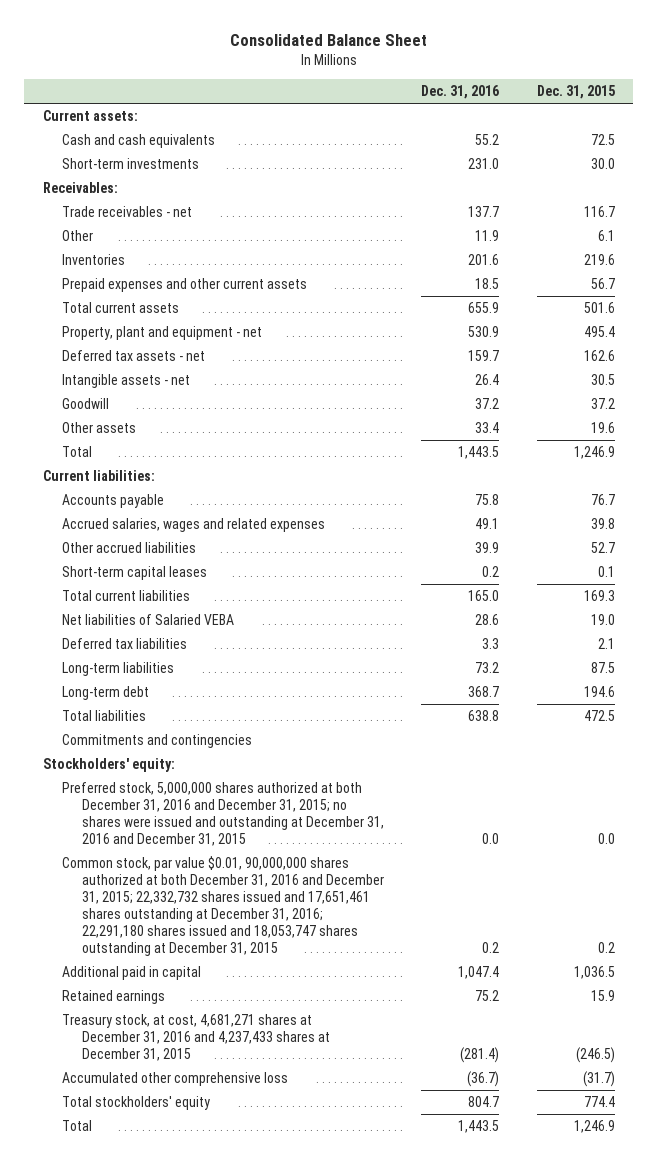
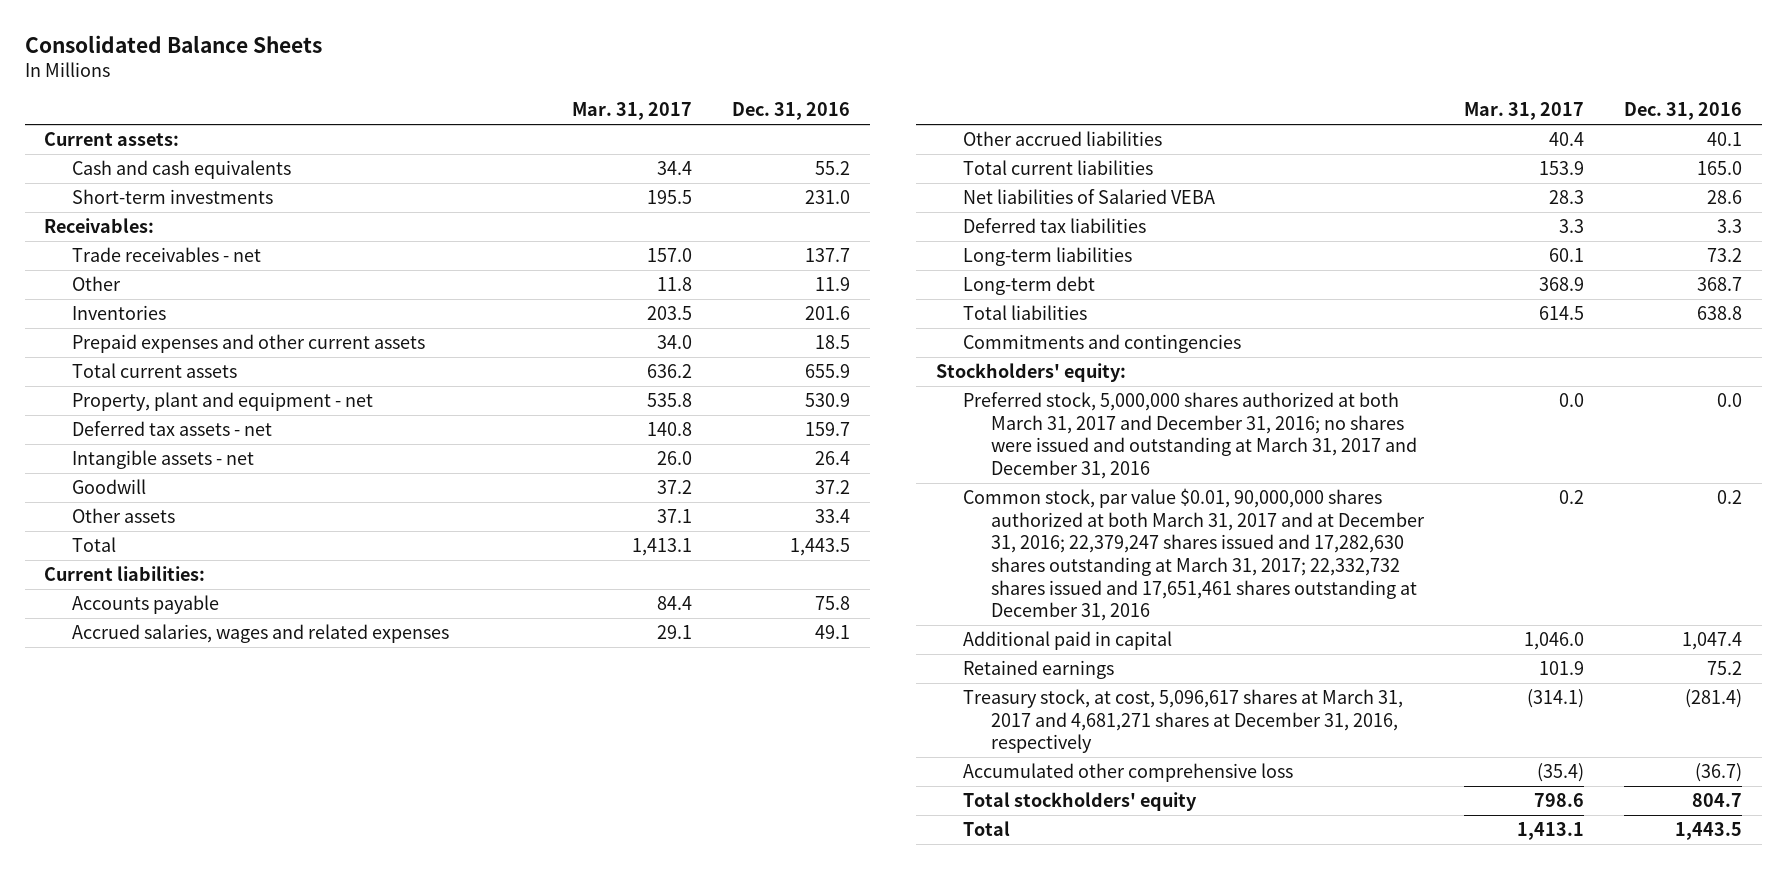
[229,33,427,46] Consolidated Balance Sheet -> [24,34,322,53] Consolidated Balance Sheets
[536,85,615,100] Dec. 31, 2015 -> none
none -> [572,102,693,121] Mar. 31, 2017
[62,566,208,581] Short-term capital leases -> none
[475,542,500,554] 39.9 -> [1706,131,1742,146] 40.1
[62,782,385,846] Preferred stock, 5,000,000 shares authorized at both December 31, 2016 and December 31, 2015; no shares were issued and outstanding at December 31, 2016 and December 31, 2015 -> [963,391,1417,479] Preferred stock, 5,000,000 shares authorized at both March 31, 2017 and December 31, 2016; no shares were issued and outstanding at March 31, 2017 and December 31, 2016
[62,856,385,956] Common stock, par value $0.01, 90,000,000 shares authorized at both December 31, 2016 and December 31, 2015; 22,332,732 shares issued and 17,651,461 shares outstanding at December 31, 2016; 22,291,180 shares issued and 18,053,747 shares outstanding at December 31, 2015 -> [963,487,1425,622] Common stock, par value $0.01, 90,000,000 shares authorized at both March 31, 2017 and at December 31, 2016; 22,379,247 shares issued and 17,282,630 shares outstanding at March 31, 2017; 22,332,732 shares issued and 17,651,461 shares outstanding at December 31, 2016
[62,1014,331,1061] Treasury stock, at cost, 4,681,271 shares at December 31, 2016 and 4,237,433 shares at December 31, 2015 -> [963,688,1404,754] Treasury stock, at cost, 5,096,617 shares at March 31, 2017 and 4,681,271 shares at December 31, 2016, respectively

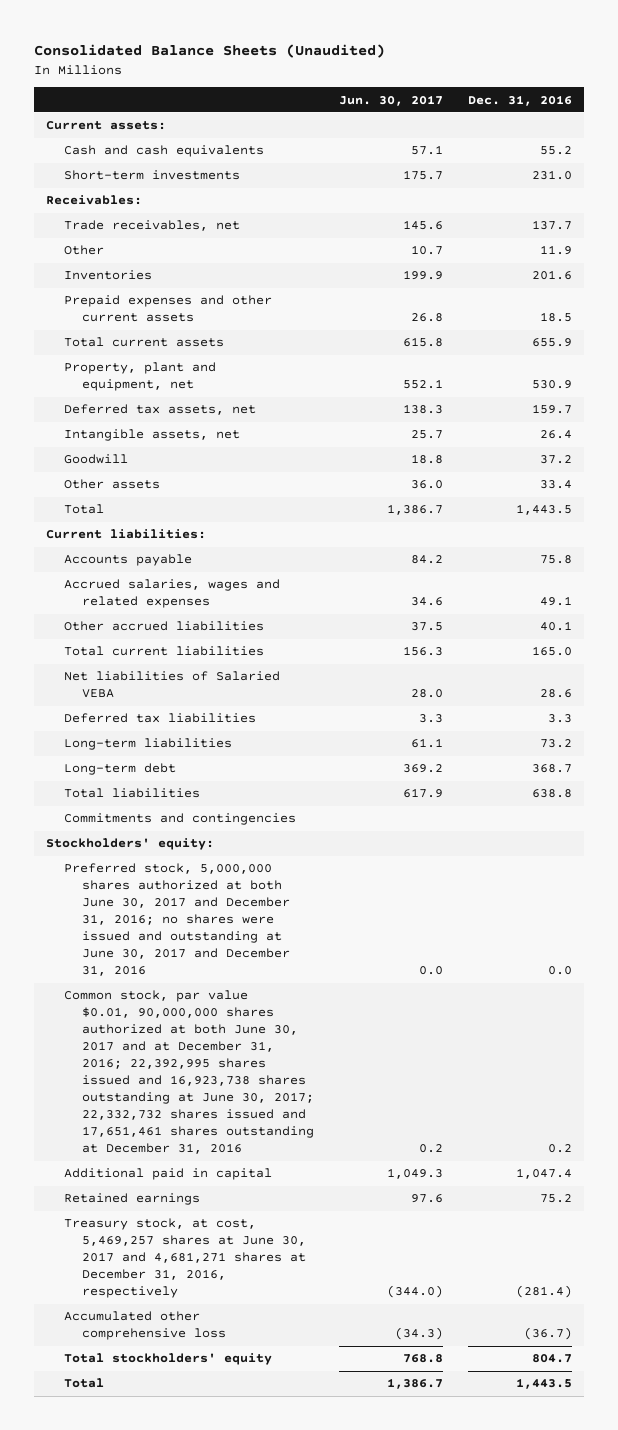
[24,34,322,53] Consolidated Balance Sheets -> [33,44,385,59] Consolidated Balance Sheets (Unaudited)
[572,102,693,121] Mar. 31, 2017 -> none
none -> [339,94,444,106] Jun. 30, 2017
[71,246,261,262] Trade receivables - net -> [64,220,241,232] Trade receivables, net
[71,391,373,411] Property, plant and equipment - net -> [64,362,217,392] Property, plant and equipment, net
[71,420,272,436] Deferred tax assets - net -> [64,404,257,416] Deferred tax assets, net
[71,449,254,469] Intangible assets - net -> [64,429,241,442] Intangible assets, net
[963,391,1417,479] Preferred stock, 5,000,000 shares authorized at both March 31, 2017 and December 31, 2016; no shares were issued and outstanding at March 31, 2017 and December 31, 2016 -> [64,863,291,977] Preferred stock, 5,000,000 shares authorized at both June 30, 2017 and December 31, 2016; no shares were issued and outstanding at June 30, 2017 and December 31, 2016
[963,487,1425,622] Common stock, par value $0.01, 90,000,000 shares authorized at both March 31, 2017 and at December 31, 2016; 22,379,247 shares issued and 17,282,630 shares outstanding at March 31, 2017; 22,332,732 shares issued and 17,651,461 shares outstanding at December 31, 2016 -> [64,990,315,1155] Common stock, par value $0.01, 90,000,000 shares authorized at both June 30, 2017 and at December 31, 2016; 22,392,995 shares issued and 16,923,738 shares outstanding at June 30, 2017; 22,332,732 shares issued and 17,651,461 shares outstanding at December 31, 2016
[963,688,1404,754] Treasury stock, at cost, 5,096,617 shares at March 31, 2017 and 4,681,271 shares at December 31, 2016, respectively -> [64,1218,307,1299] Treasury stock, at cost, 5,469,257 shares at June 30, 2017 and 4,681,271 shares at December 31, 2016, respectively

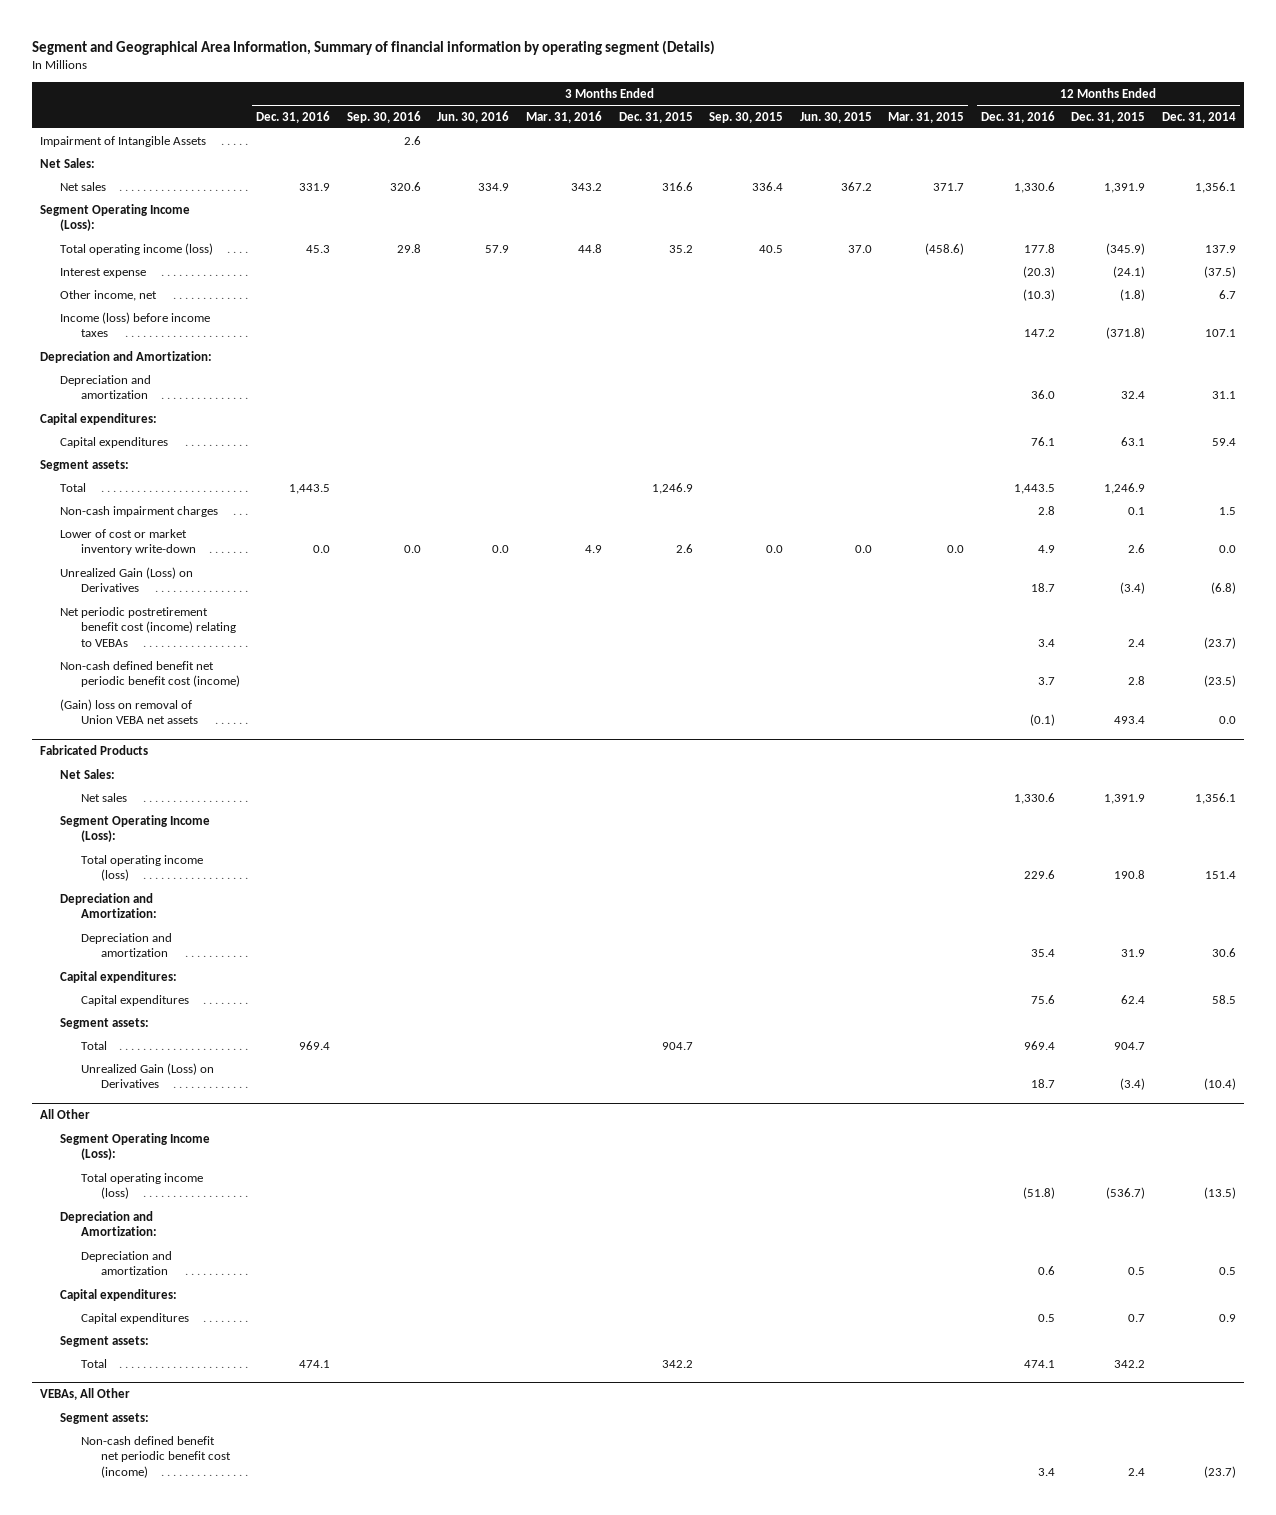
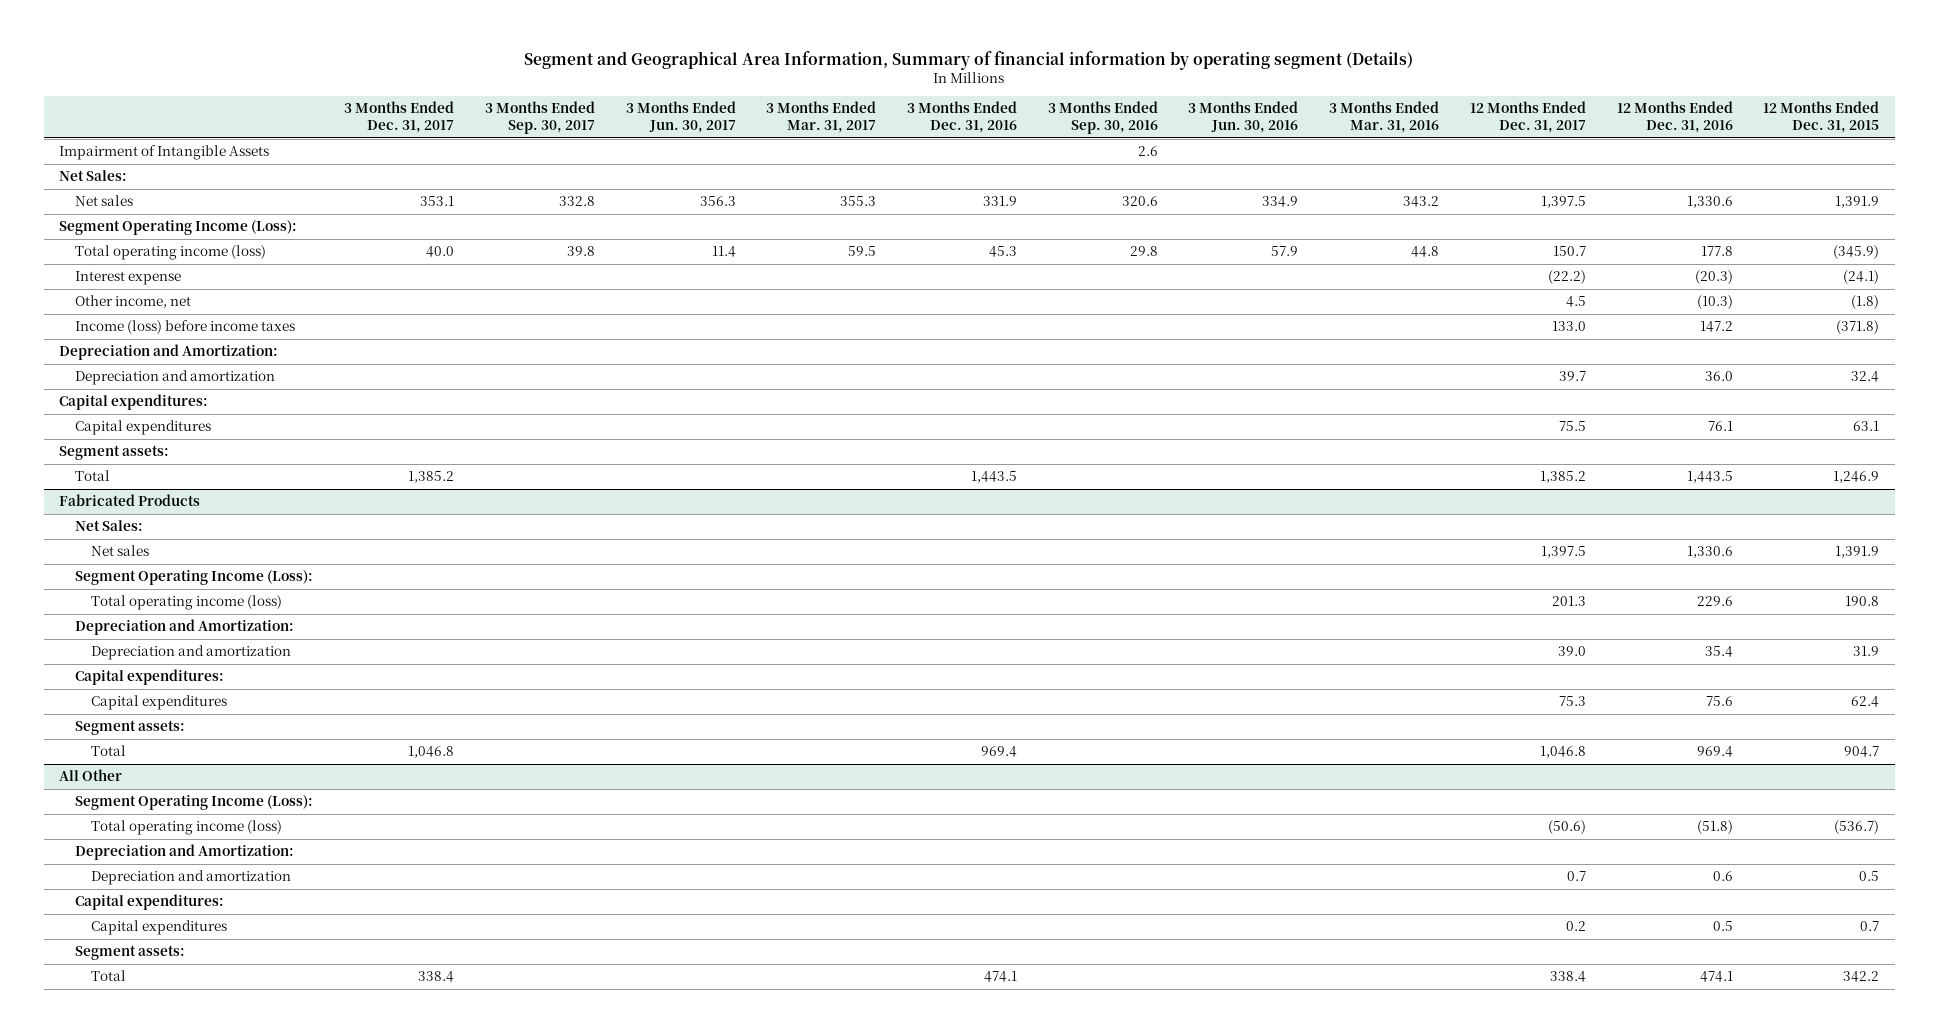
[618,111,693,123] Dec. 31, 2015 -> none
[709,111,784,123] Sep. 30, 2015 -> none
[799,111,872,123] Jun. 30, 2015 -> none
[888,111,965,123] Mar. 31, 2015 -> none
[1162,111,1237,123] Dec. 31, 2014 -> none
none -> [344,100,455,134] 3 Months Ended Dec. 31, 2017
none -> [484,100,595,135] 3 Months Ended Sep. 30, 2017
none -> [625,100,736,134] 3 Months Ended Jun. 30, 2017
none -> [766,100,877,134] 3 Months Ended Mar. 31, 2017
none -> [1469,100,1586,134] 12 Months Ended Dec. 31, 2017
[60,505,219,517] Non-cash impairment charges -> none
[60,528,196,556] Lower of cost or market inventory write-down -> none
[60,566,194,593] Unrealized Gain (Loss) on Derivatives -> none
[60,606,236,648] Net periodic postretirement benefit cost (income) relating to VEBAs -> none
[60,660,240,688] Non-cash defined benefit net periodic benefit cost (income) -> none
[60,698,198,725] (Gain) loss on removal of Union VEBA net assets -> none
[80,1062,214,1089] Unrealized Gain (Loss) on Derivatives -> none
[40,1388,131,1401] VEBAs, All Other -> none
[60,1412,150,1424] Segment assets: -> none
[80,1435,231,1479] Non-cash defined benefit net periodic benefit cost (income) -> none

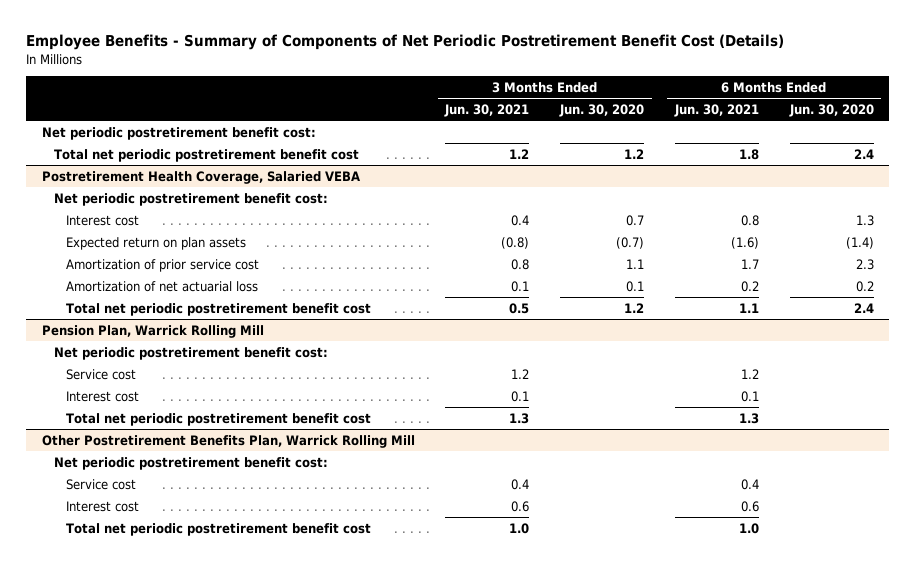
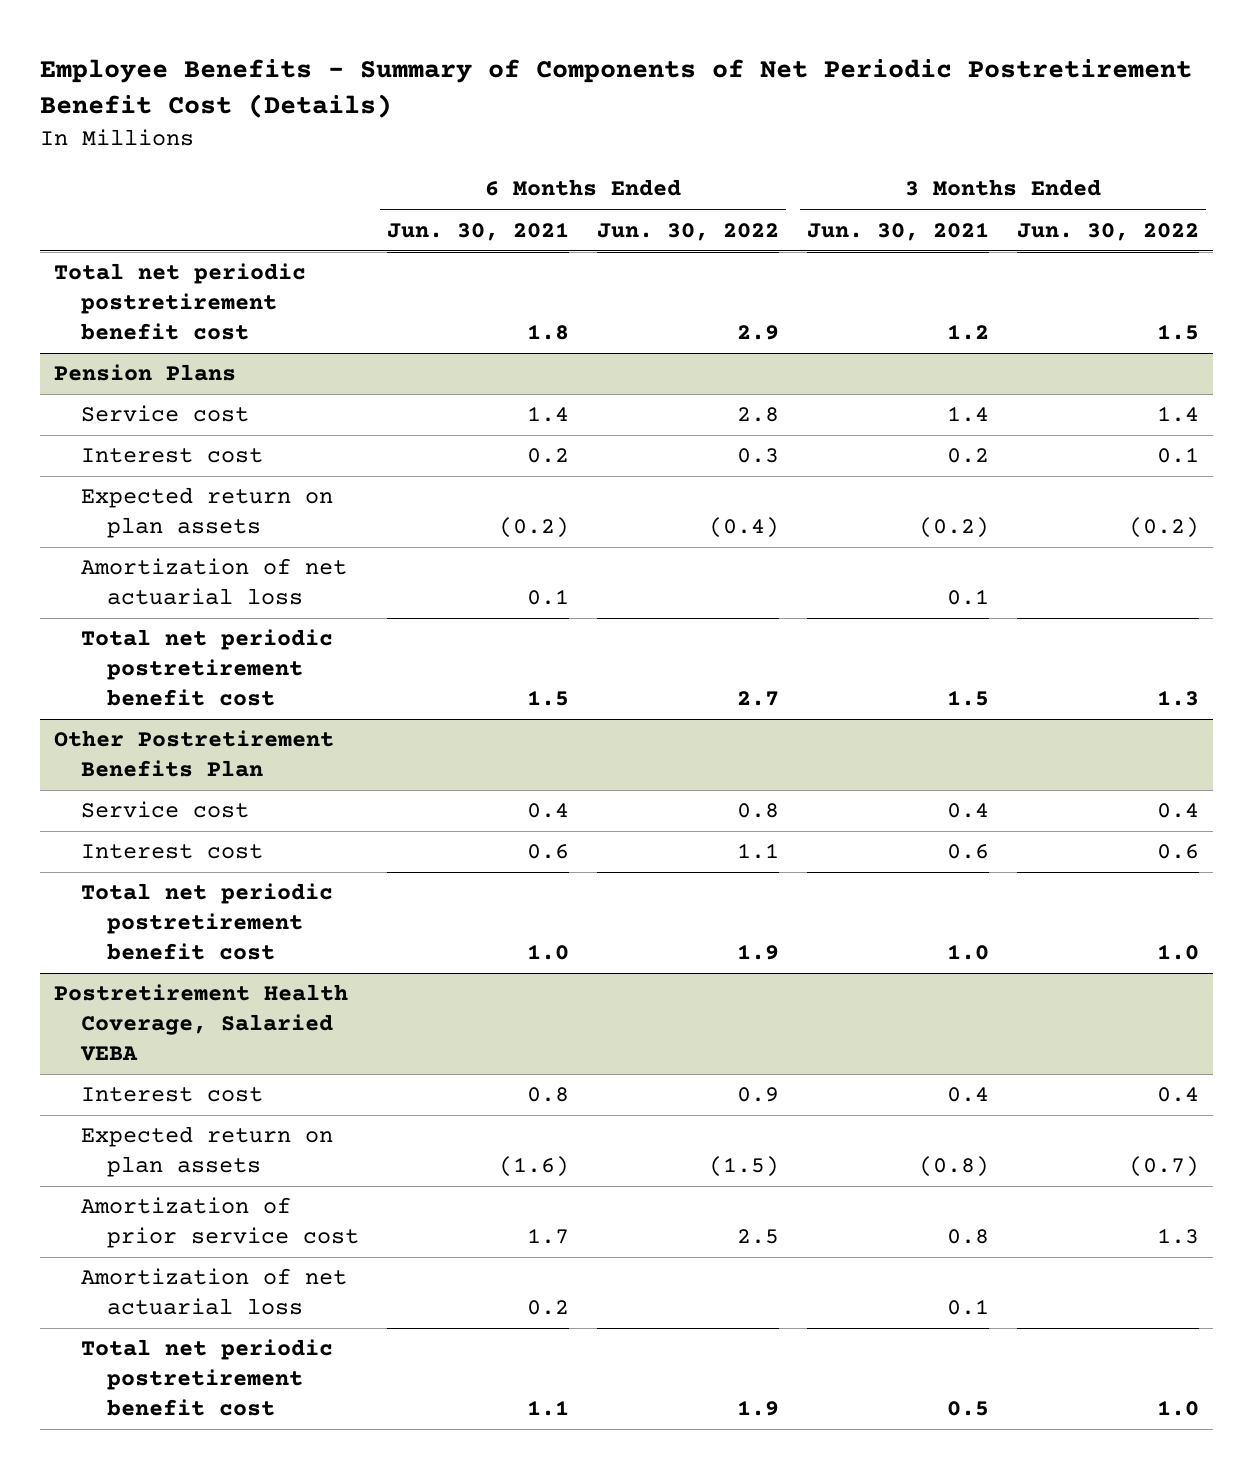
[559,103,645,117] Jun. 30, 2020 -> none
[788,103,874,117] Jun. 30, 2020 -> none
none -> [597,222,780,241] Jun. 30, 2022
none -> [1017,222,1200,241] Jun. 30, 2022
[41,126,316,140] Net periodic postretirement benefit cost: -> none
none -> [54,364,237,382] Pension Plans
none -> [80,405,249,423] Service cost
none -> [80,448,263,464] Interest cost
none -> [80,487,333,539] Expected return on plan assets
none -> [80,558,347,606] Amortization of net actuarial loss
none -> [80,629,333,706] Total net periodic postretirement benefit cost
none -> [54,730,335,778] Other Postretirement Benefits Plan
none -> [80,801,249,819] Service cost
none -> [80,844,263,860] Interest cost
none -> [80,883,333,960] Total net periodic postretirement benefit cost
[53,192,328,206] Net periodic postretirement benefit cost: -> none
[41,324,264,338] Pension Plan, Warrick Rolling Mill -> none
[53,346,328,360] Net periodic postretirement benefit cost: -> none
[65,368,136,380] Service cost -> none
[65,390,139,402] Interest cost -> none
[65,412,371,426] Total net periodic postretirement benefit cost -> none
[41,434,415,448] Other Postretirement Benefits Plan, Warrick Rolling Mill -> none
[53,456,328,470] Net periodic postretirement benefit cost: -> none
[65,478,136,490] Service cost -> none
[65,500,139,512] Interest cost -> none
[65,522,371,536] Total net periodic postretirement benefit cost -> none

